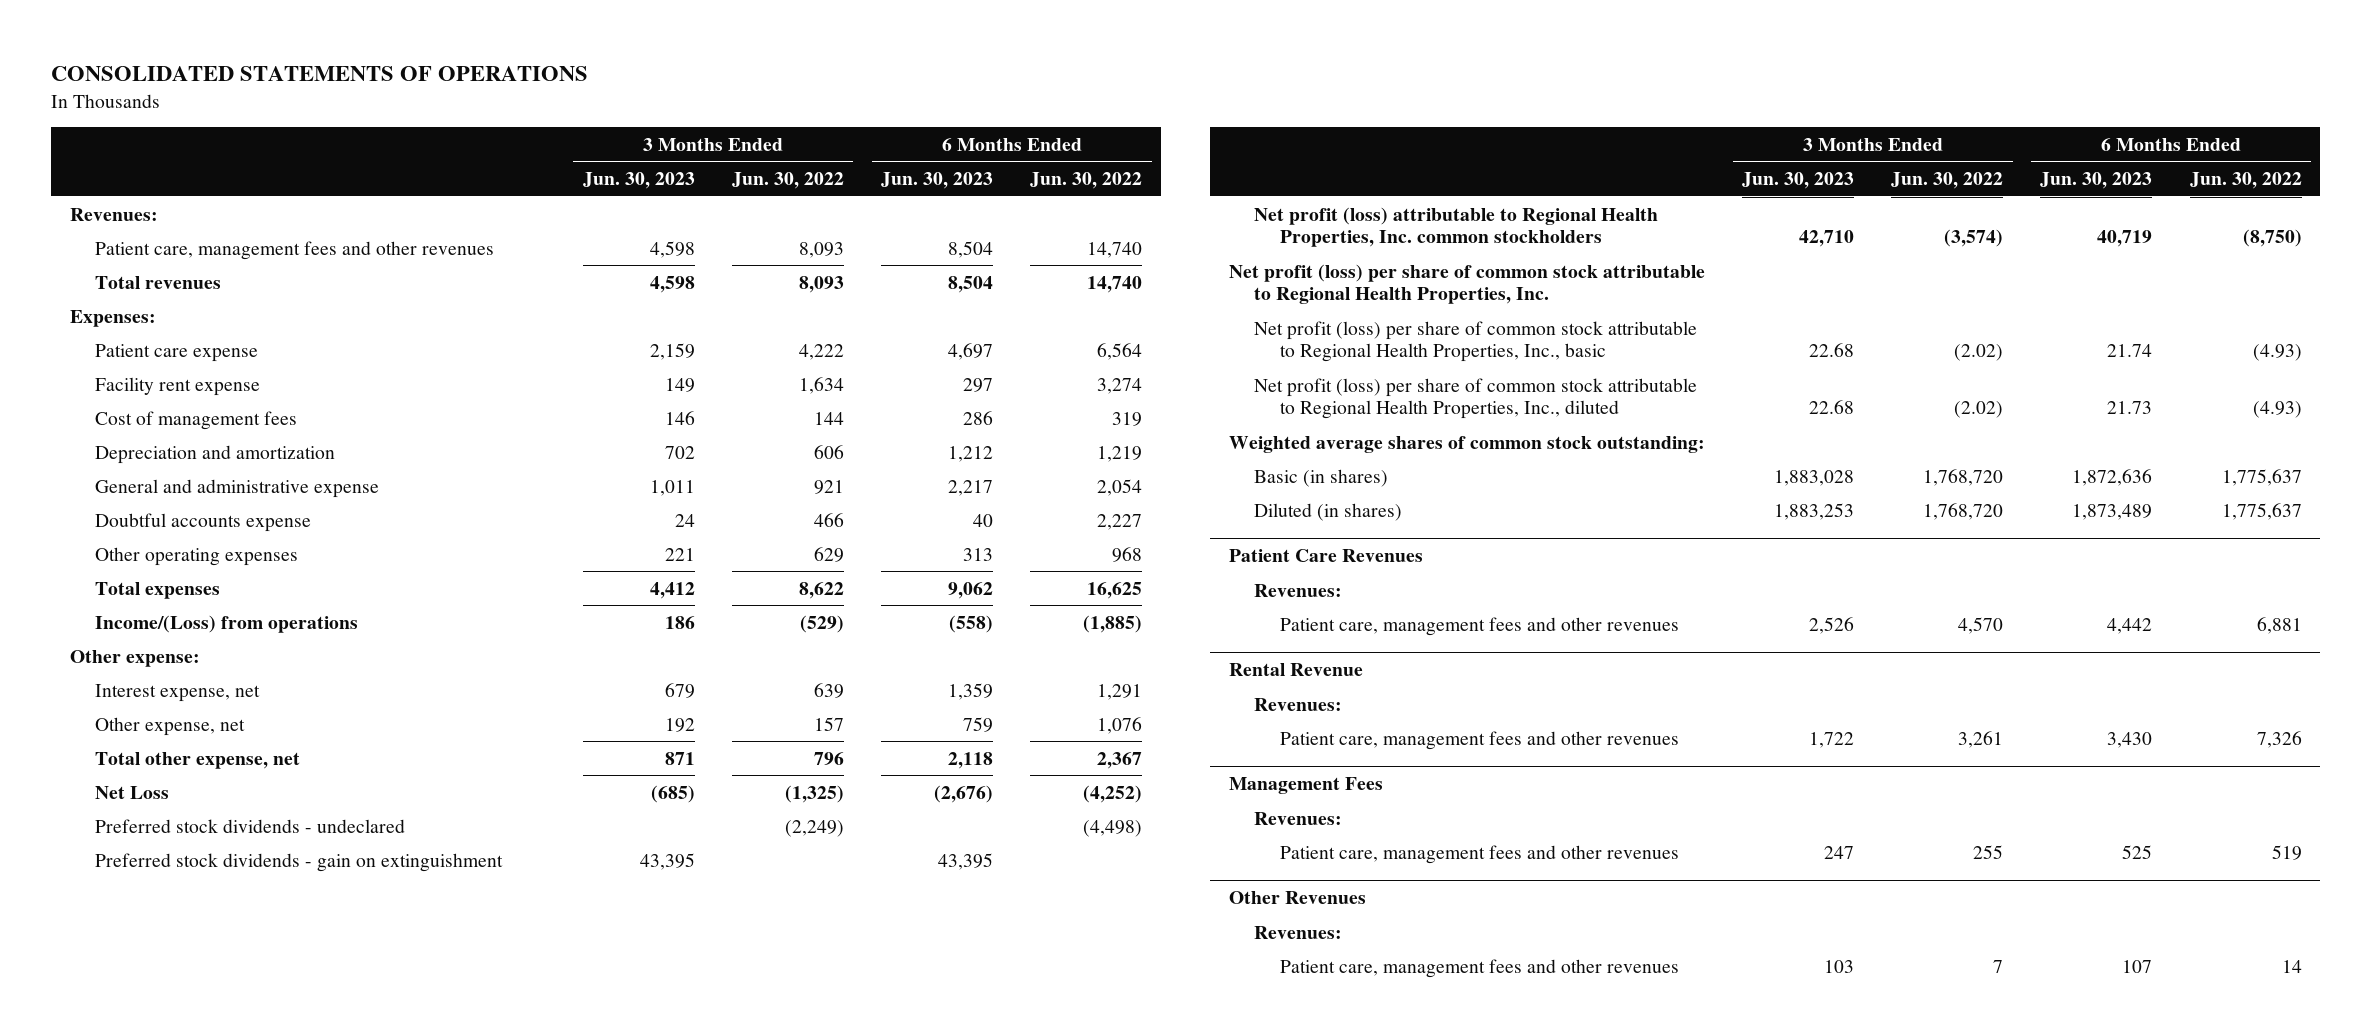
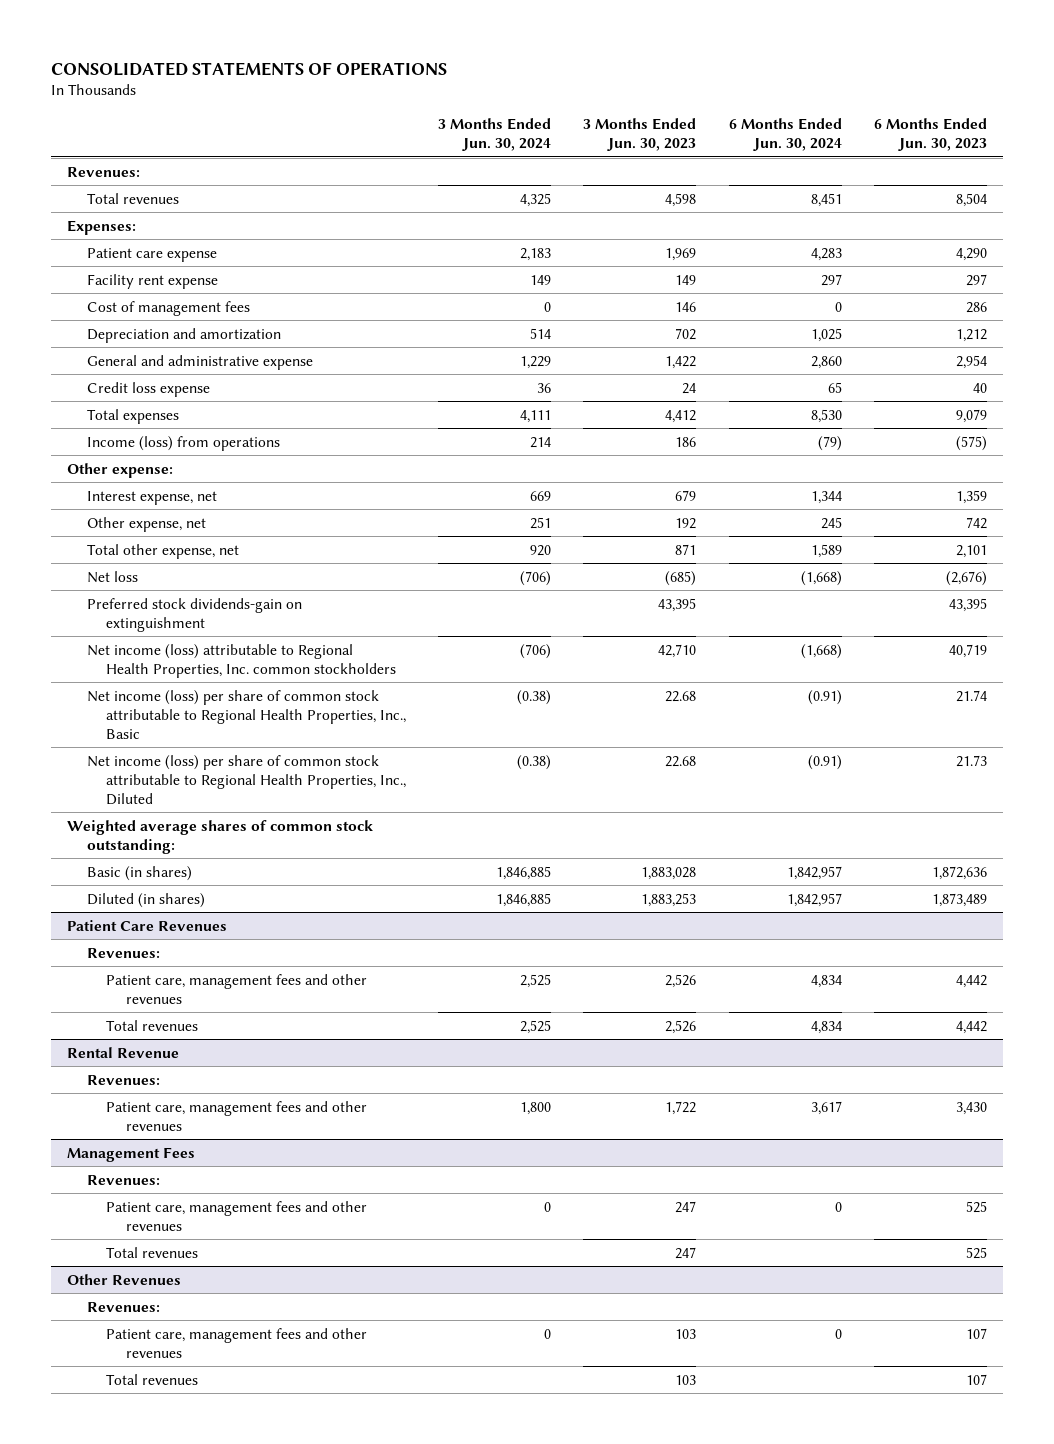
[732,172,845,190] Jun. 30, 2022 -> none
[1030,172,1143,190] Jun. 30, 2022 -> none
none -> [438,118,552,152] 3 Months Ended Jun. 30, 2024
none -> [728,118,842,152] 6 Months Ended Jun. 30, 2024
[95,240,495,260] Patient care, management fees and other revenues -> none
[649,342,695,360] 2,159 -> [665,247,697,261] 1,969
[948,342,994,360] 4,697 -> [955,247,987,261] 4,290
[95,546,299,566] Other operating expenses -> none
[649,479,695,496] 1,011 -> [665,355,697,369] 1,422
[948,479,994,496] 2,217 -> [955,354,987,369] 2,954
[95,512,312,532] Doubtful accounts expense -> [86,381,210,397] Credit loss expense
[948,581,994,599] 9,062 -> [955,408,987,423] 9,079
[95,614,359,633] Income/(Loss) from operations -> [86,435,280,451] Income (loss) from operations
[949,614,994,633] (558) -> [955,435,987,451] (575)
[95,818,406,833] Preferred stock dividends - undeclared -> none
[1228,263,1705,305] Net profit (loss) per share of common stock attributable to Regional Health Properties, Inc. -> none
[963,716,994,732] 759 -> [965,516,987,529] 742
[948,751,994,769] 2,118 -> [955,544,987,558] 2,101
[95,785,170,799] Net Loss -> [86,570,138,583] Net loss
[95,852,504,872] Preferred stock dividends - gain on extinguishment -> [86,597,302,632] Preferred stock dividends-gain on extinguishment
[1254,206,1659,248] Net profit (loss) attributable to Regional Health Properties, Inc. common stockholders -> [86,643,397,678] Net income (loss) attributable to Regional Health Properties, Inc. common stockholders
[1254,320,1698,363] Net profit (loss) per share of common stock attributable to Regional Health Properties, Inc., basic -> [86,689,407,739] Net income (loss) per share of common stock attributable to Regional Health Properties, Inc., Basic
[1254,377,1698,420] Net profit (loss) per share of common stock attributable to Regional Health Properties, Inc., diluted -> [86,754,407,805] Net income (loss) per share of common stock attributable to Regional Health Properties, Inc., Diluted
none -> [106,1019,199,1031] Total revenues
none -> [106,1246,199,1258] Total revenues
none -> [106,1373,199,1385] Total revenues

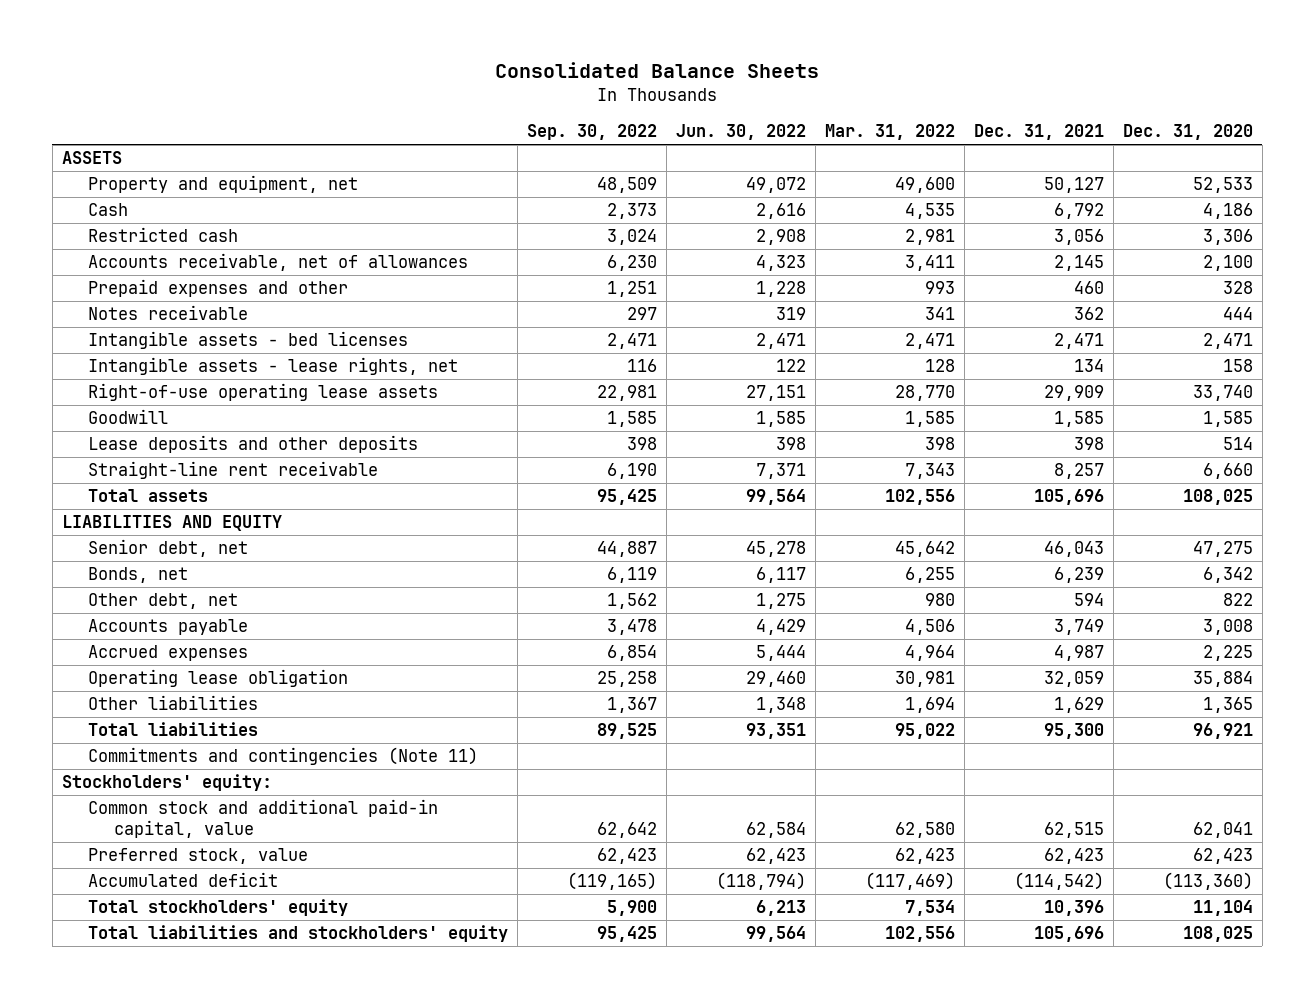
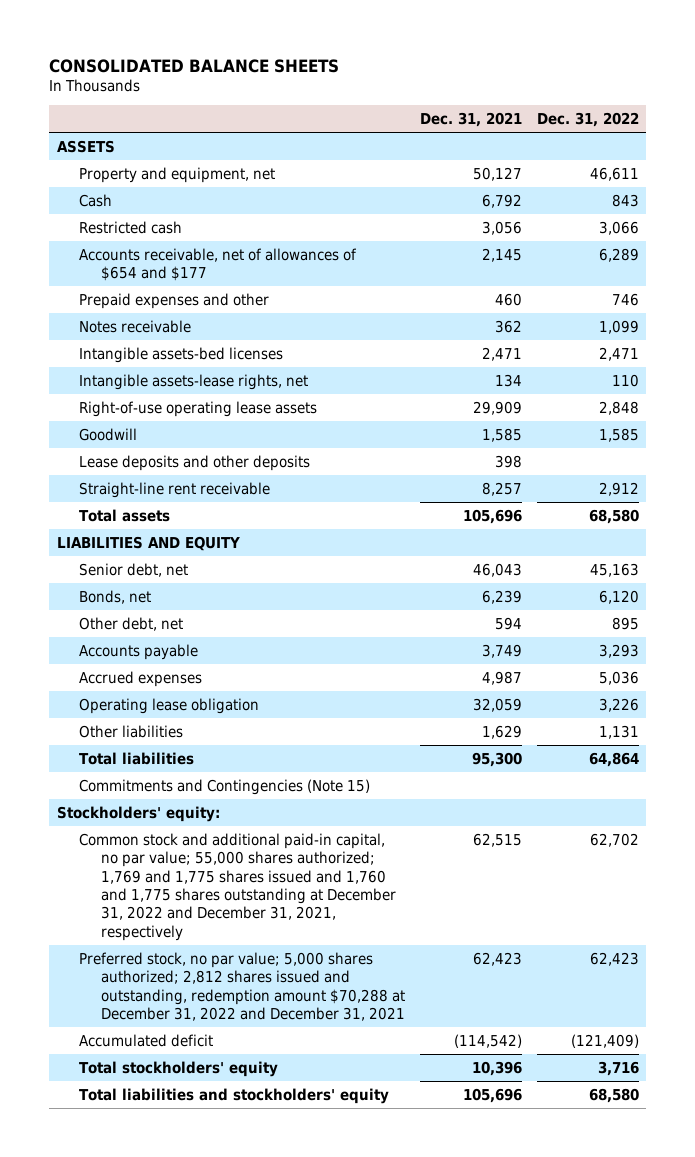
[495,62,820,79] Consolidated Balance Sheets -> [49,58,340,73] CONSOLIDATED BALANCE SHEETS
[526,124,657,141] Sep. 30, 2022 -> none
[675,124,806,141] Jun. 30, 2022 -> none
[824,124,955,141] Mar. 31, 2022 -> none
[1122,124,1253,141] Dec. 31, 2020 -> none
none -> [536,112,639,128] Dec. 31, 2022
[87,253,468,272] Accounts receivable, net of allowances -> [78,247,357,282] Accounts receivable, net of allowances of $654 and $177
[87,331,408,350] Intangible assets - bed licenses -> [78,346,283,363] Intangible assets-bed licenses
[87,357,458,376] Intangible assets - lease rights, net -> [78,373,308,390] Intangible assets-lease rights, net
[87,747,478,766] Commitments and contingencies (Note 11) -> [78,778,370,795] Commitments and Contingencies (Note 15)
[87,799,438,838] Common stock and additional paid-in capital, value -> [78,832,396,941] Common stock and additional paid-in capital, no par value; 55,000 shares authorized; 1,769 and 1,775 shares issued and 1,760 and 1,775 shares outstanding at December 31, 2022 and December 31, 2021, respectively
[87,848,308,865] Preferred stock, value -> [78,951,405,1022] Preferred stock, no par value; 5,000 shares authorized; 2,812 shares issued and outstanding, redemption amount $70,288 at December 31, 2022 and December 31, 2021

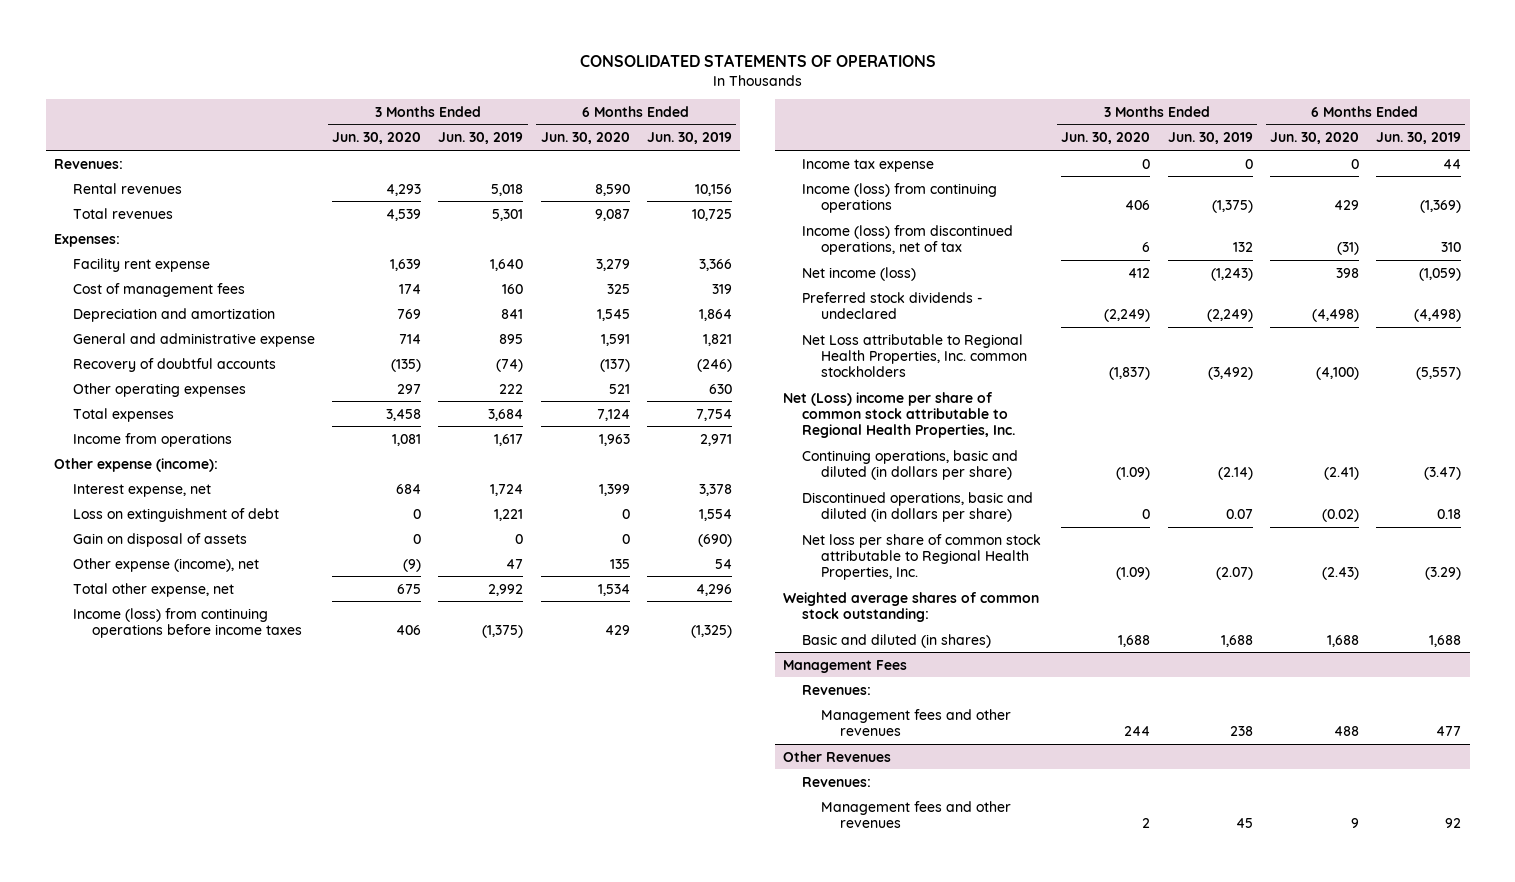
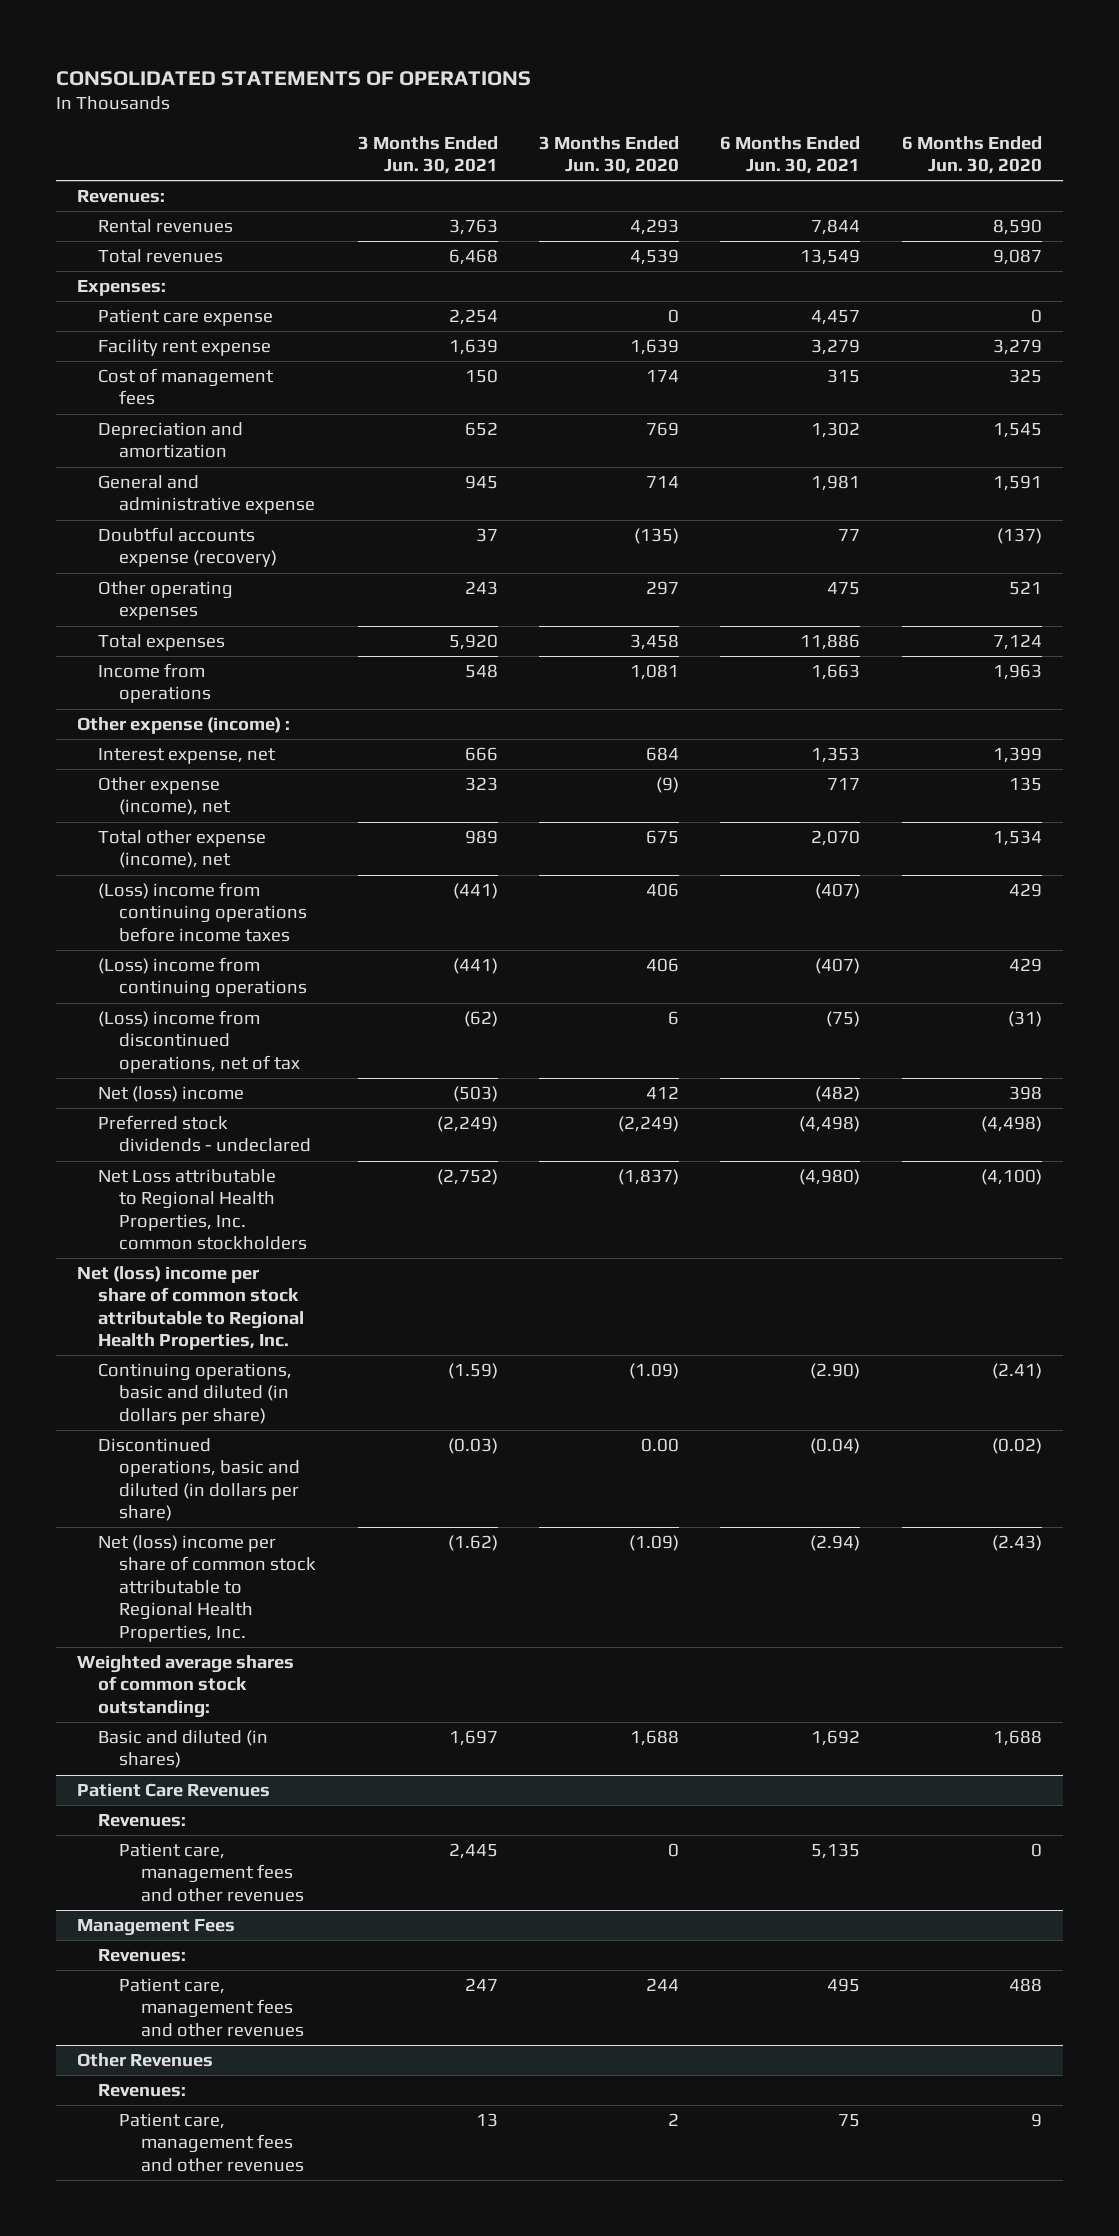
[438,132,524,145] Jun. 30, 2019 -> none
[646,132,732,145] Jun. 30, 2019 -> none
none -> [357,135,498,175] 3 Months Ended Jun. 30, 2021
none -> [720,135,861,175] 6 Months Ended Jun. 30, 2021
none -> [98,309,274,327] Patient care expense
[72,357,276,372] Recovery of doubtful accounts -> [98,527,278,568] Doubtful accounts expense (recovery)
[54,457,219,472] Other expense (income): -> [76,717,290,735] Other expense (income) :
[72,507,279,522] Loss on extinguishment of debt -> none
[72,532,247,547] Gain on disposal of assets -> none
[802,158,935,172] Income tax expense -> none
[72,582,234,597] Total other expense, net -> [98,830,267,869] Total other expense (income), net
[72,607,302,638] Income (loss) from continuing operations before income taxes -> [98,882,308,942] (Loss) income from continuing operations before income taxes
[802,182,998,213] Income (loss) from continuing operations -> [98,957,308,999] (Loss) income from continuing operations
[802,224,1014,255] Income (loss) from discontinued operations, net of tax -> [98,1010,301,1073] (Loss) income from discontinued operations, net of tax
[802,266,917,281] Net income (loss) -> [98,1086,245,1103] Net (loss) income
[783,391,1016,439] Net (Loss) income per share of common stock attributable to Regional Health Properties, Inc. -> [76,1266,305,1351] Net (loss) income per share of common stock attributable to Regional Health Properties, Inc.
[1142,508,1151,519] 0 -> [641,1438,680,1453] 0.00
[802,533,1042,581] Net loss per share of common stock attributable to Regional Health Properties, Inc. -> [98,1535,317,1642] Net (loss) income per share of common stock attributable to Regional Health Properties, Inc.
none -> [76,1783,270,1798] Patient Care Revenues
none -> [98,1814,187,1828] Revenues:
none -> [119,1843,304,1902] Patient care, management fees and other revenues
[820,708,1011,736] Management fees and other revenues -> [119,1978,304,2037] Patient care, management fees and other revenues
[820,800,1011,828] Management fees and other revenues -> [119,2113,304,2172] Patient care, management fees and other revenues

